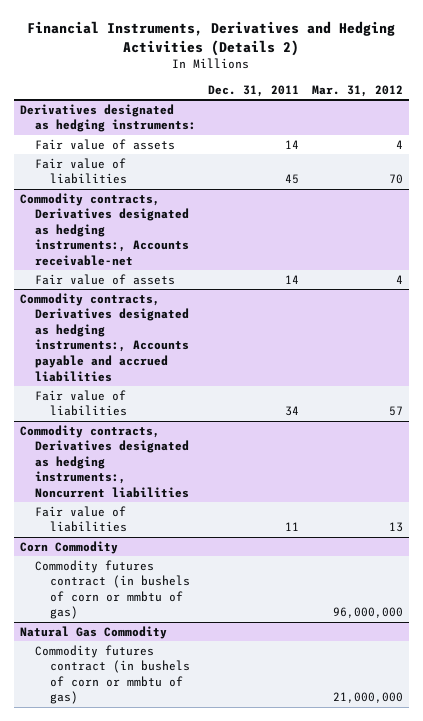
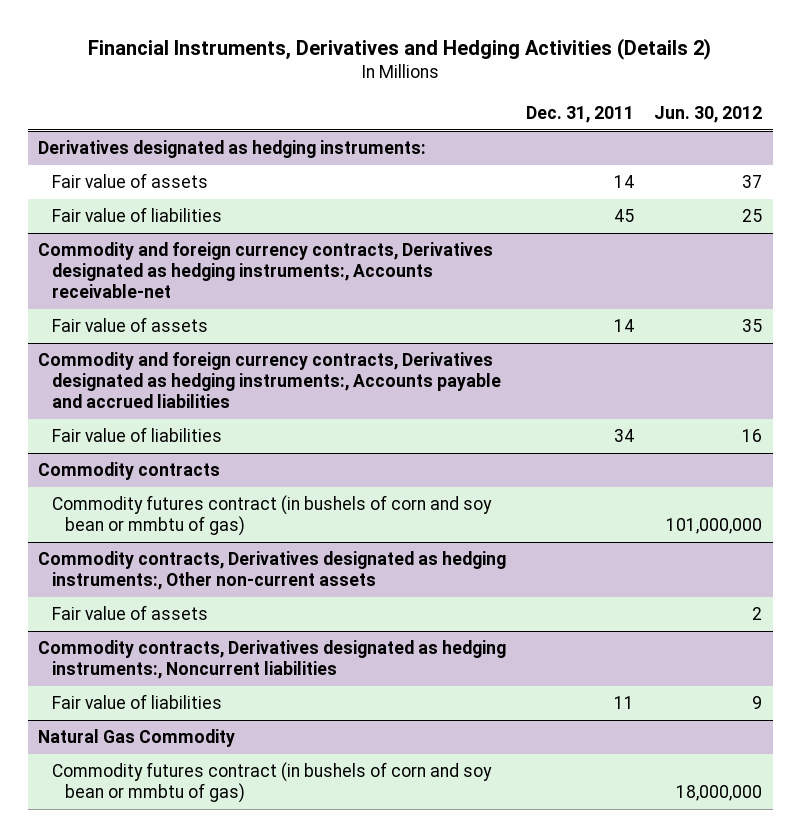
[311,84,403,97] Mar. 31, 2012 -> none
none -> [654,106,763,124] Jun. 30, 2012
[20,192,190,266] Commodity contracts, Derivatives designated as hedging instruments:, Accounts receivable-net -> [37,242,493,298] Commodity and foreign currency contracts, Derivatives designated as hedging instruments:, Accounts receivable-net
[20,292,190,382] Commodity contracts, Derivatives designated as hedging instruments:, Accounts payable and accrued liabilities -> [37,352,501,408] Commodity and foreign currency contracts, Derivatives designated as hedging instruments:, Accounts payable and accrued liabilities
none -> [37,462,220,481] Commodity contracts
none -> [51,495,492,537] Commodity futures contract (in bushels of corn and soy bean or mmbtu of gas)
none -> [37,551,506,591] Commodity contracts, Derivatives designated as hedging instruments:, Other non-current assets
none -> [51,605,208,621] Fair value of assets
[20,540,119,554] Corn Commodity -> none
[35,559,191,620] Commodity futures contract (in bushels of corn or mmbtu of gas) -> none
[35,644,191,705] Commodity futures contract (in bushels of corn or mmbtu of gas) -> [51,762,492,804] Commodity futures contract (in bushels of corn and soy bean or mmbtu of gas)

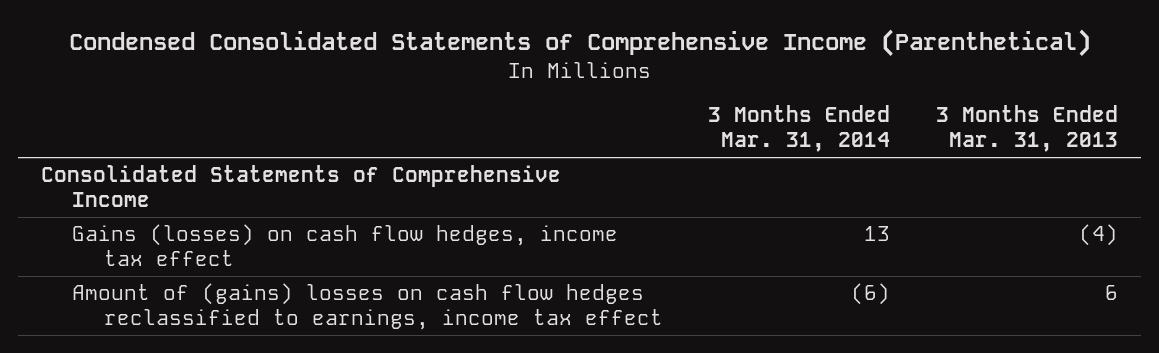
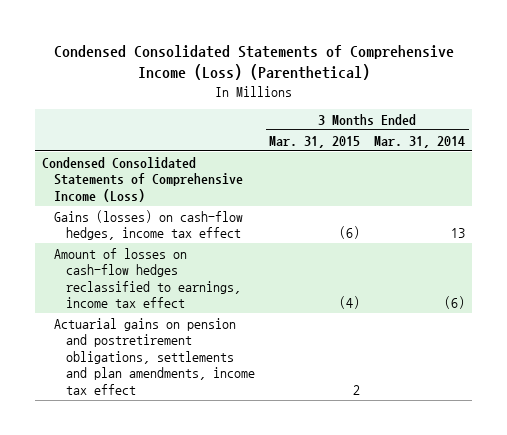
[68,29,1091,58] Condensed Consolidated Statements of Comprehensive Income (Parenthetical) -> [53,45,454,81] Condensed Consolidated Statements of Comprehensive Income (Loss) (Parenthetical)
[936,105,1119,153] 3 Months Ended Mar. 31, 2013 -> none
none -> [269,135,361,148] Mar. 31, 2015
[41,165,562,208] Consolidated Statements of Comprehensive Income -> [42,156,244,202] Condensed Consolidated Statements of Comprehensive Income (Loss)
[72,224,619,267] Gains (losses) on cash flow hedges, income tax effect -> [54,209,244,241] Gains (losses) on cash-flow hedges, income tax effect
[72,283,663,331] Amount of (gains) losses on cash flow hedges reclassified to earnings, income tax effect -> [54,247,242,309] Amount of losses on cash-flow hedges reclassified to earnings, income tax effect
none -> [54,317,256,396] Actuarial gains on pension and postretirement obligations, settlements and plan amendments, income tax effect

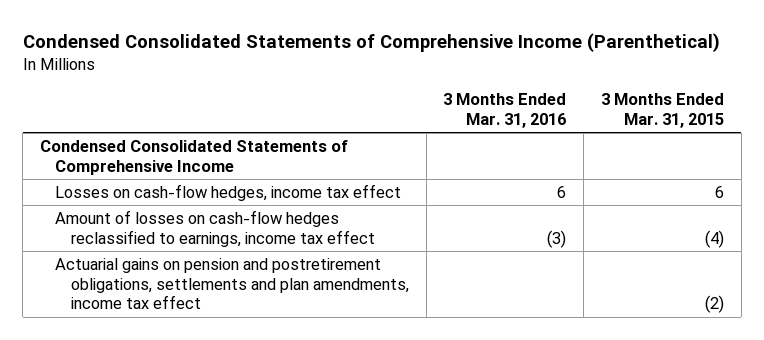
[53,45,454,81] Condensed Consolidated Statements of Comprehensive Income (Loss) (Parenthetical) -> [22,32,720,52] Condensed Consolidated Statements of Comprehensive Income (Parenthetical)
[374,135,466,148] Mar. 31, 2014 -> none
none -> [443,92,567,128] 3 Months Ended Mar. 31, 2016
[42,156,244,202] Condensed Consolidated Statements of Comprehensive Income (Loss) -> [39,139,348,175] Condensed Consolidated Statements of Comprehensive Income
[54,209,244,241] Gains (losses) on cash-flow hedges, income tax effect -> [55,183,402,201] Losses on cash-flow hedges, income tax effect
[339,226,361,240] (6) -> [714,185,724,198] 6
[353,385,361,396] 2 -> [704,295,724,314] (2)

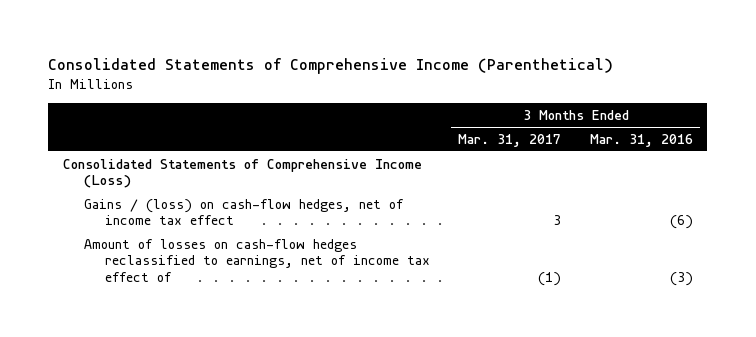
[22,32,720,52] Condensed Consolidated Statements of Comprehensive Income (Parenthetical) -> [48,58,614,75] Consolidated Statements of Comprehensive Income (Parenthetical)
[600,92,724,128] 3 Months Ended Mar. 31, 2015 -> none
none -> [458,133,562,147] Mar. 31, 2017
[55,257,409,310] Actuarial gains on pension and postretirement obligations, settlements and plan amendments, income tax effect -> none
[39,139,348,175] Condensed Consolidated Statements of Comprehensive Income -> [62,158,422,189] Consolidated Statements of Comprehensive Income (Loss)
[55,183,402,201] Losses on cash-flow hedges, income tax effect -> [83,198,404,226] Gains / (loss) on cash-flow hedges, net of income tax effect
[557,185,567,198] 6 -> [669,215,693,230] (6)
[55,209,375,247] Amount of losses on cash-flow hedges reclassified to earnings, income tax effect -> [83,238,430,282] Amount of losses on cash-flow hedges reclassified to earnings, net of income tax effect of

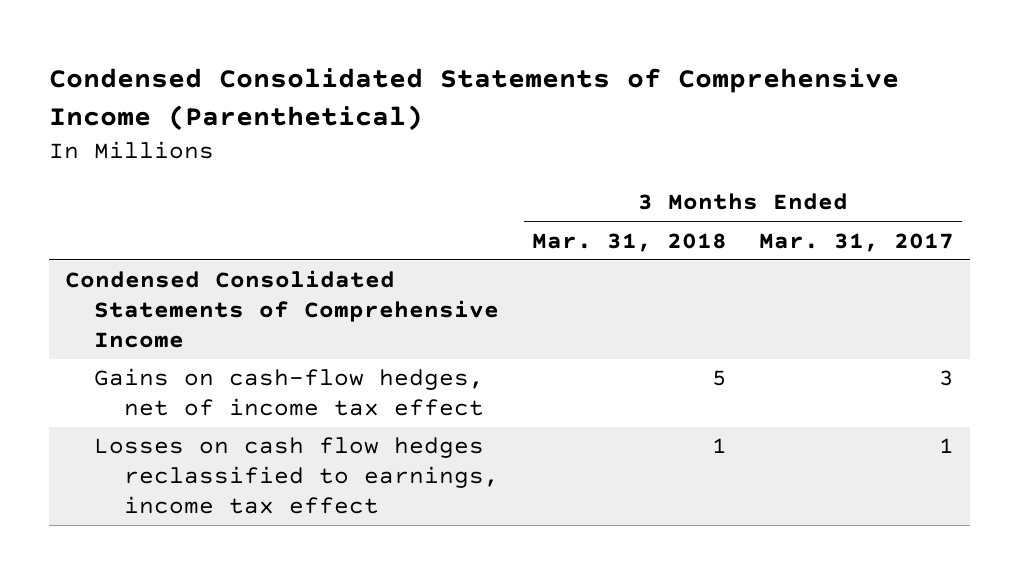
[48,58,614,75] Consolidated Statements of Comprehensive Income (Parenthetical) -> [48,67,899,132] Condensed Consolidated Statements of Comprehensive Income (Parenthetical)
[589,133,693,147] Mar. 31, 2016 -> none
none -> [531,232,727,252] Mar. 31, 2018
[62,158,422,189] Consolidated Statements of Comprehensive Income (Loss) -> [64,270,500,349] Condensed Consolidated Statements of Comprehensive Income
[83,198,404,226] Gains / (loss) on cash-flow hedges, net of income tax effect -> [94,368,485,417] Gains on cash-flow hedges, net of income tax effect
[83,238,430,282] Amount of losses on cash-flow hedges reclassified to earnings, net of income tax effect of -> [94,437,499,515] Losses on cash flow hedges reclassified to earnings, income tax effect
[538,271,562,286] (1) -> [939,438,955,454] 1

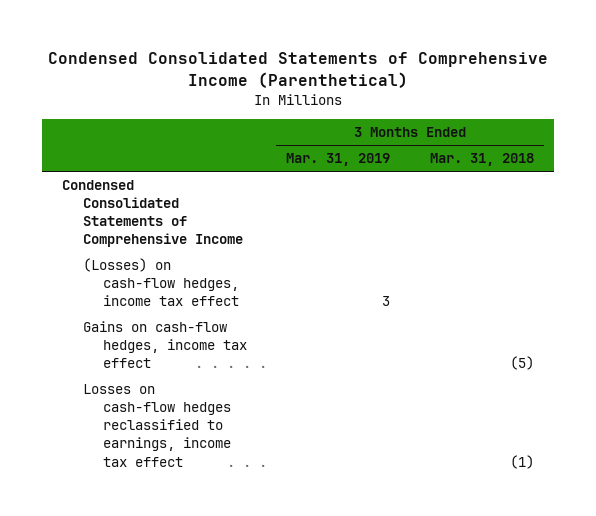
[759,232,955,252] Mar. 31, 2017 -> none
none -> [286,153,391,167] Mar. 31, 2019
none -> [82,258,239,307] (Losses) on cash-flow hedges, income tax effect
[94,368,485,417] Gains on cash-flow hedges, net of income tax effect -> [82,321,247,369] Gains on cash-flow hedges, income tax effect
[711,370,727,387] 5 -> [509,356,534,371] (5)
[94,437,499,515] Losses on cash flow hedges reclassified to earnings, income tax effect -> [82,384,231,467] Losses on cash-flow hedges reclassified to earnings, income tax effect
[711,438,727,454] 1 -> [509,454,534,469] (1)

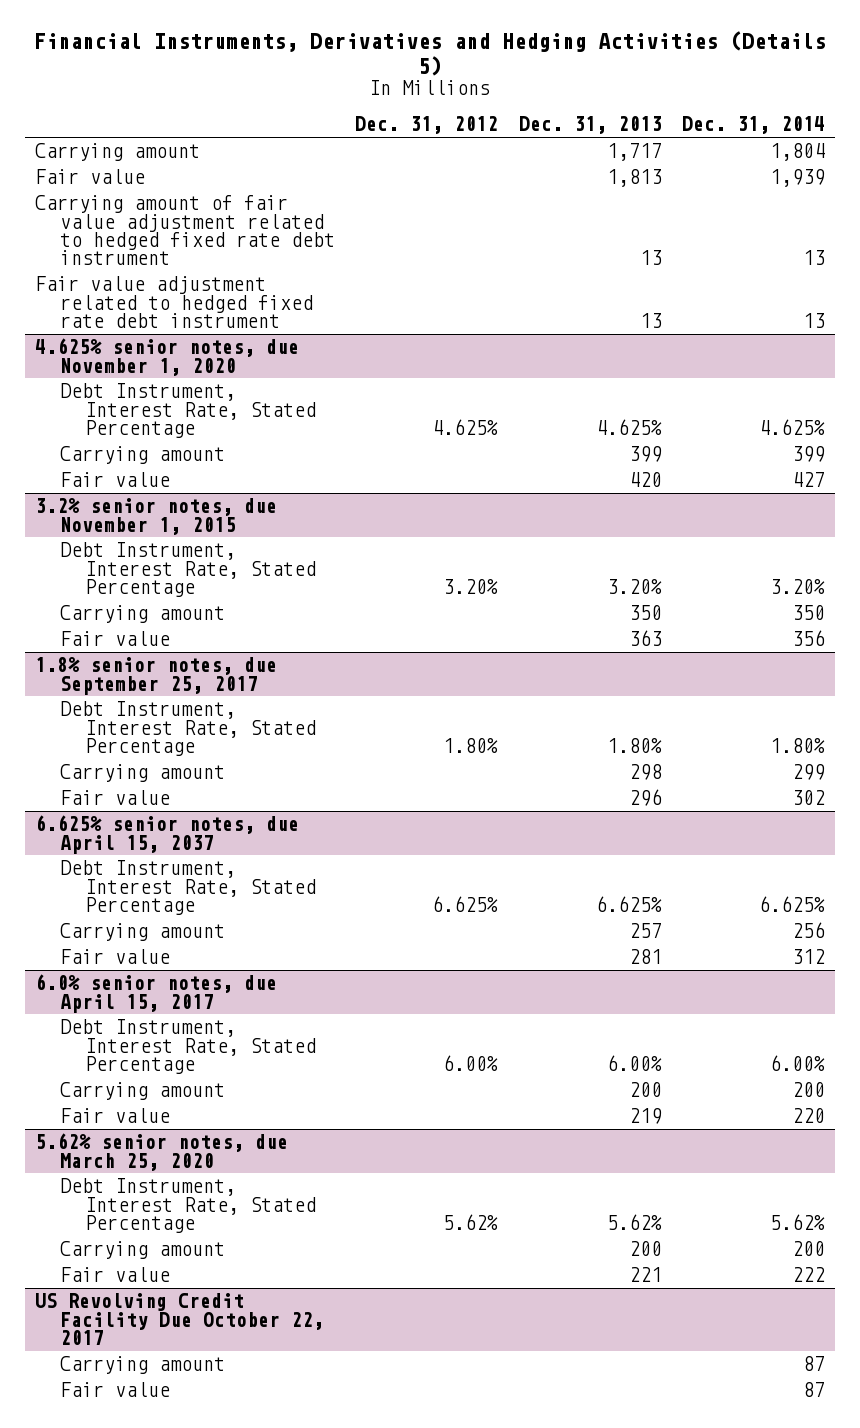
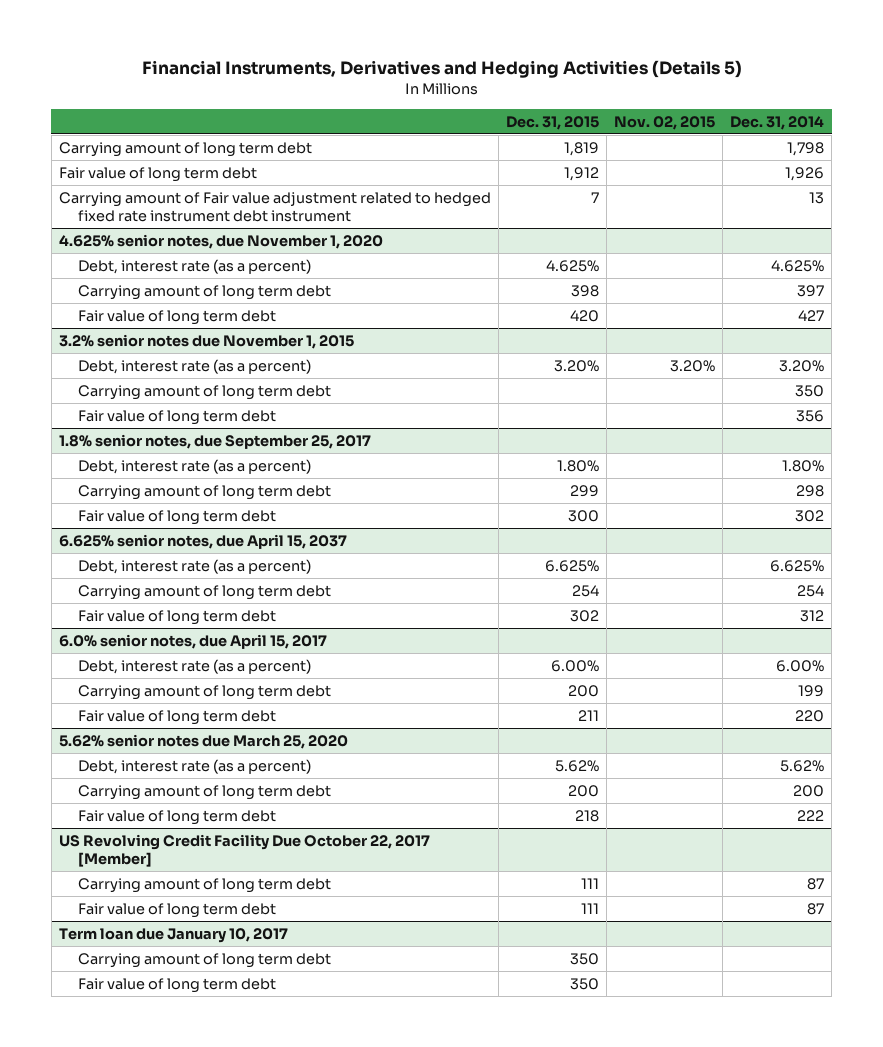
[355,116,499,135] Dec. 31, 2012 -> none
[518,116,662,135] Dec. 31, 2013 -> none
none -> [506,115,600,130] Dec. 31, 2015
none -> [614,115,716,130] Nov. 02, 2015
[35,276,313,328] Fair value adjustment related to hedged fixed rate debt instrument -> none
[35,143,201,162] Carrying amount -> [59,141,313,157] Carrying amount of long term debt
[769,143,825,162] 1,804 -> [787,141,825,156] 1,798
[35,169,146,185] Fair value -> [59,166,258,182] Fair value of long term debt
[769,169,825,188] 1,939 -> [785,166,825,181] 1,926
[35,195,335,266] Carrying amount of fair value adjustment related to hedged fixed rate debt instrument -> [59,191,492,223] Carrying amount of Fair value adjustment related to hedged fixed rate instrument debt instrument
[59,383,316,438] Debt Instrument, Interest Rate, Stated Percentage -> [78,258,312,274] Debt, interest rate (as a percent)
[59,446,225,465] Carrying amount -> [78,284,332,300] Carrying amount of long term debt
[791,446,825,463] 399 -> [797,284,825,297] 397
[59,472,170,488] Fair value -> [78,309,277,325] Fair value of long term debt
[35,498,278,535] 3.2% senior notes, due November 1, 2015 -> [59,333,355,349] 3.2% senior notes due November 1, 2015
[59,542,316,597] Debt Instrument, Interest Rate, Stated Percentage -> [78,358,312,374] Debt, interest rate (as a percent)
[59,605,225,624] Carrying amount -> [78,384,332,400] Carrying amount of long term debt
[59,631,170,647] Fair value -> [78,409,277,425] Fair value of long term debt
[59,701,316,756] Debt Instrument, Interest Rate, Stated Percentage -> [78,458,312,474] Debt, interest rate (as a percent)
[59,764,225,783] Carrying amount -> [78,484,332,500] Carrying amount of long term debt
[791,764,825,781] 299 -> [796,484,825,497] 298
[59,790,170,806] Fair value -> [78,509,277,525] Fair value of long term debt
[59,860,316,915] Debt Instrument, Interest Rate, Stated Percentage -> [78,558,312,574] Debt, interest rate (as a percent)
[59,923,225,942] Carrying amount -> [78,584,332,600] Carrying amount of long term debt
[791,922,825,939] 256 -> [797,584,825,597] 254
[59,949,170,965] Fair value -> [78,609,277,625] Fair value of long term debt
[59,1019,316,1074] Debt Instrument, Interest Rate, Stated Percentage -> [78,658,312,674] Debt, interest rate (as a percent)
[59,1082,225,1101] Carrying amount -> [78,684,332,700] Carrying amount of long term debt
[791,1082,825,1098] 200 -> [798,684,825,697] 199
[59,1108,170,1124] Fair value -> [78,709,277,725] Fair value of long term debt
[35,1133,289,1171] 5.62% senior notes, due March 25, 2020 -> [59,733,349,749] 5.62% senior notes due March 25, 2020
[59,1178,316,1233] Debt Instrument, Interest Rate, Stated Percentage -> [78,758,312,774] Debt, interest rate (as a percent)
[59,1241,225,1260] Carrying amount -> [78,784,332,800] Carrying amount of long term debt
[59,1267,170,1283] Fair value -> [78,809,277,825] Fair value of long term debt
[35,1293,324,1345] US Revolving Credit Facility Due October 22, 2017 -> [59,833,431,868] US Revolving Credit Facility Due October 22, 2017 [Member]
[59,1356,225,1375] Carrying amount -> [78,877,332,893] Carrying amount of long term debt
[59,1382,170,1398] Fair value -> [78,902,277,918] Fair value of long term debt
none -> [59,927,289,943] Term loan due January 10, 2017
none -> [78,952,332,968] Carrying amount of long term debt
none -> [78,977,277,993] Fair value of long term debt

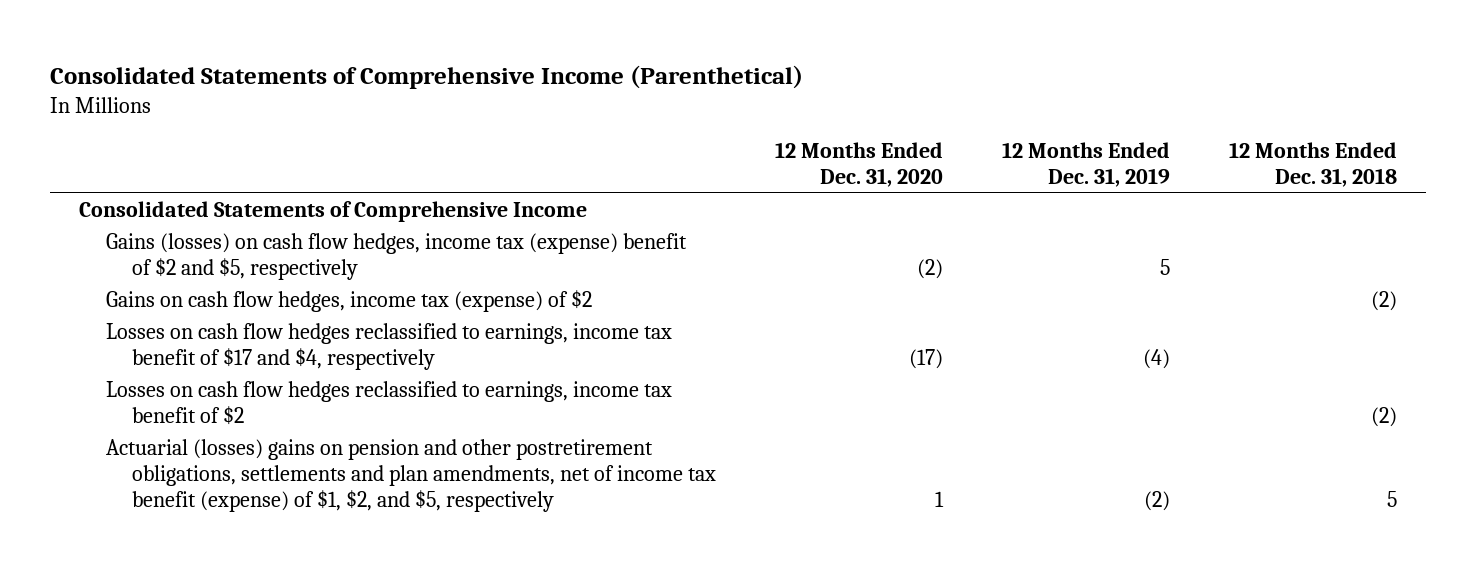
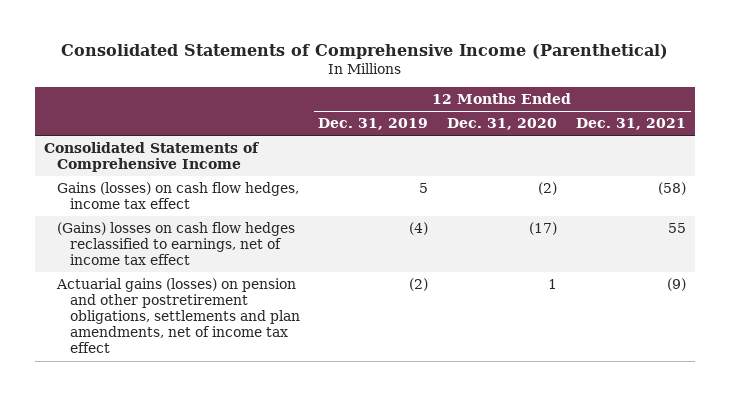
[1228,142,1397,188] 12 Months Ended Dec. 31, 2018 -> none
none -> [575,117,686,130] Dec. 31, 2021
[105,290,592,313] Gains on cash flow hedges, income tax (expense) of $2 -> none
[105,381,672,426] Losses on cash flow hedges reclassified to earnings, income tax benefit of $2 -> none
[105,233,687,281] Gains (losses) on cash flow hedges, income tax (expense) benefit of $2 and $5, respectively -> [57,181,300,210] Gains (losses) on cash flow hedges, income tax effect
[105,323,672,371] Losses on cash flow hedges reclassified to earnings, income tax benefit of $17 and $4, respectively -> [57,221,296,266] (Gains) losses on cash flow hedges reclassified to earnings, net of income tax effect
[105,439,716,513] Actuarial (losses) gains on pension and other postretirement obligations, settlements and plan amendments, net of income tax benefit (expense) of $1, $2, and $5, respectively -> [56,277,300,354] Actuarial gains (losses) on pension and other postretirement obligations, settlements and plan amendments, net of income tax effect

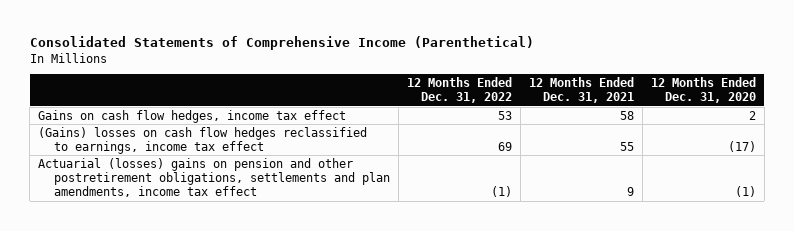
[318,117,429,130] Dec. 31, 2019 -> none
none -> [406,77,512,104] 12 Months Ended Dec. 31, 2022
[44,141,260,173] Consolidated Statements of Comprehensive Income -> none
[57,181,300,210] Gains (losses) on cash flow hedges, income tax effect -> [38,109,347,123] Gains on cash flow hedges, income tax effect
[538,181,558,195] (2) -> [748,110,756,120] 2
[657,181,686,195] (58) -> [619,110,634,120] 58
[57,221,296,266] (Gains) losses on cash flow hedges reclassified to earnings, net of income tax effect -> [38,126,368,155] (Gains) losses on cash flow hedges reclassified to earnings, income tax effect
[56,277,300,354] Actuarial gains (losses) on pension and other postretirement obligations, settlements and plan amendments, net of income tax effect -> [38,157,390,198] Actuarial (losses) gains on pension and other postretirement obligations, settlements and plan amendments, income tax effect
[548,278,558,289] 1 -> [734,186,756,198] (1)
[666,277,686,291] (9) -> [626,187,634,197] 9

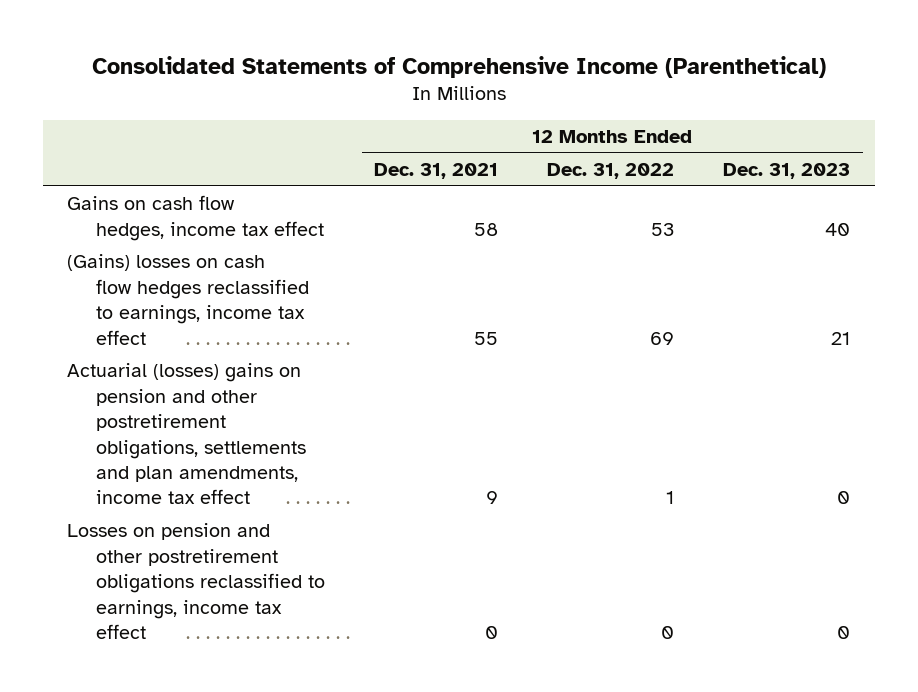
[650,77,756,104] 12 Months Ended Dec. 31, 2020 -> none
none -> [723,163,851,180] Dec. 31, 2023
[490,186,512,198] (1) -> [666,491,675,505] 1
none -> [67,523,326,640] Losses on pension and other postretirement obligations reclassified to earnings, income tax effect

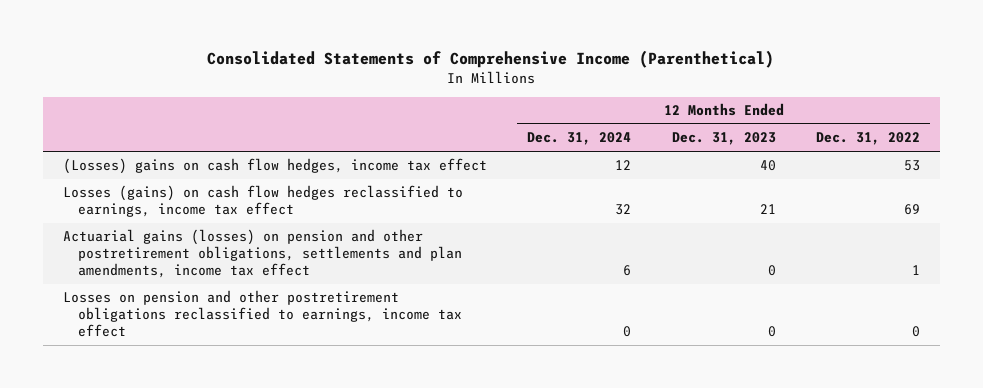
[374,163,499,180] Dec. 31, 2021 -> none
none -> [527,132,632,146] Dec. 31, 2024
[67,195,325,241] Gains on cash flow hedges, income tax effect -> [63,158,488,175] (Losses) gains on cash flow hedges, income tax effect
[67,254,310,345] (Gains) losses on cash flow hedges reclassified to earnings, income tax effect -> [63,185,464,218] Losses (gains) on cash flow hedges reclassified to earnings, income tax effect
[67,363,307,505] Actuarial (losses) gains on pension and other postretirement obligations, settlements and plan amendments, income tax effect -> [63,229,462,278] Actuarial gains (losses) on pension and other postretirement obligations, settlements and plan amendments, income tax effect

